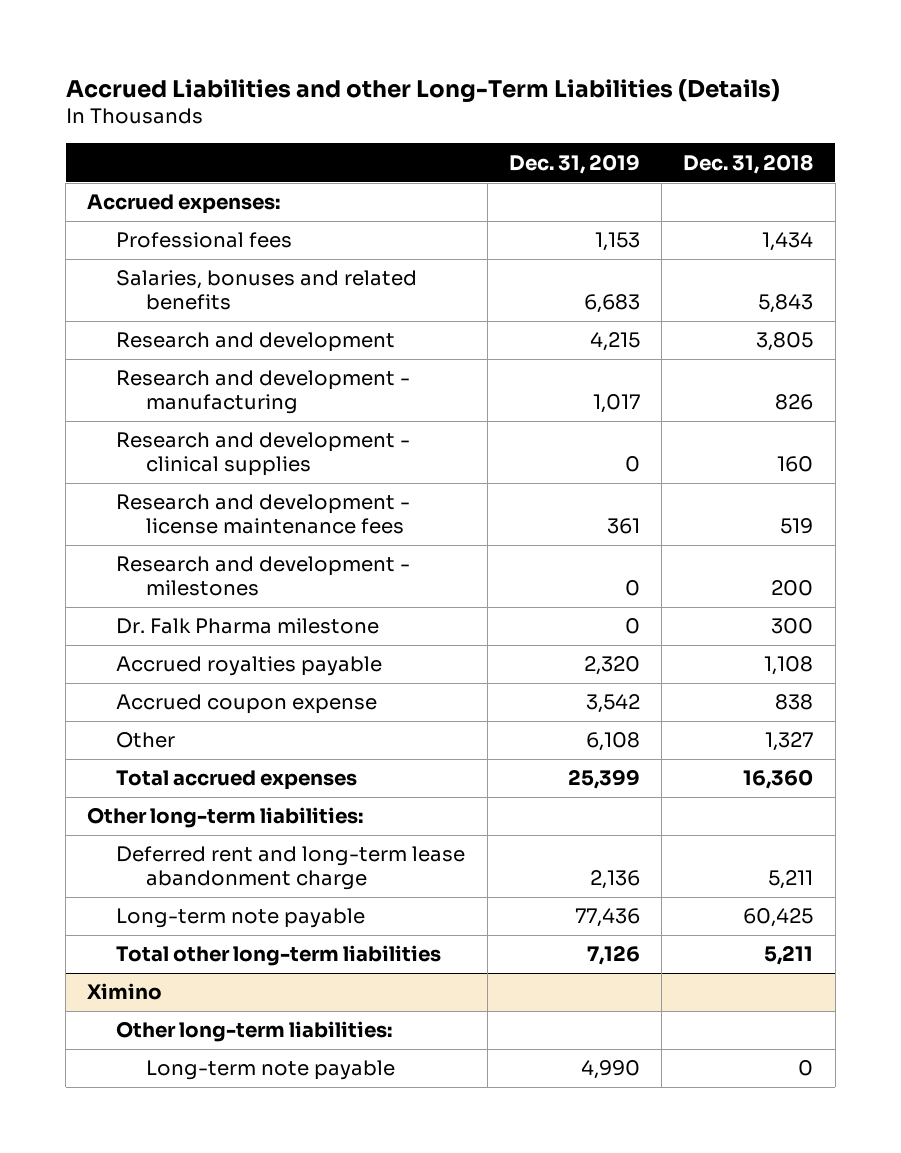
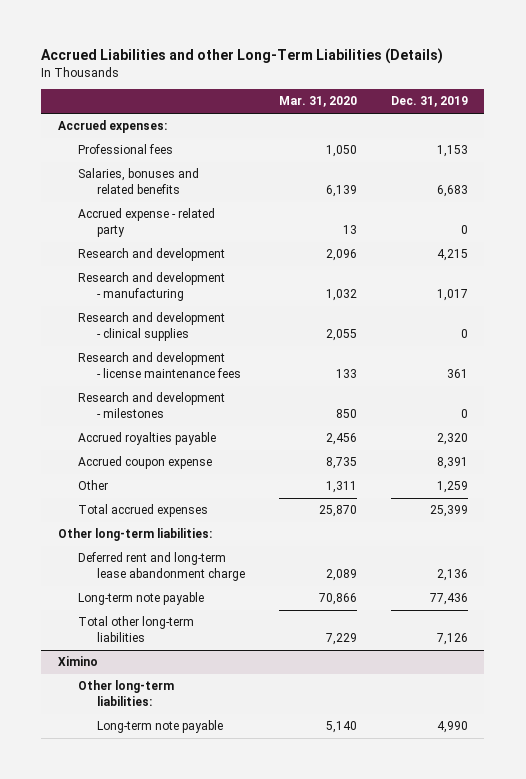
[683,153,814,174] Dec. 31, 2018 -> none
none -> [278,96,357,108] Mar. 31, 2020
none -> [77,208,215,237] Accrued expense - related party
[116,618,380,635] Dr. Falk Pharma milestone -> none
[585,694,640,714] 3,542 -> [436,457,468,470] 8,391
[585,732,640,752] 6,108 -> [436,481,468,494] 1,259

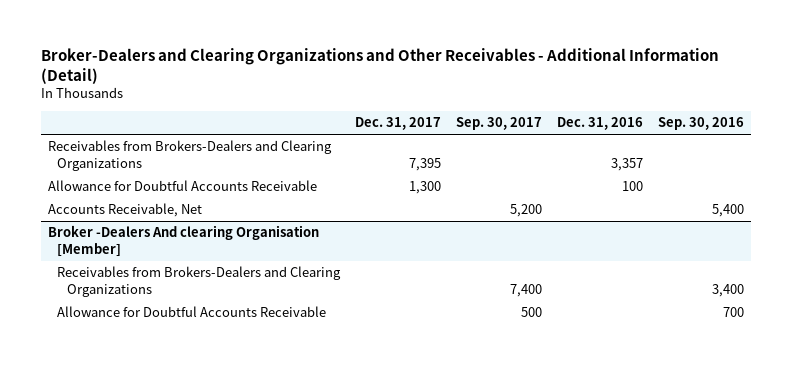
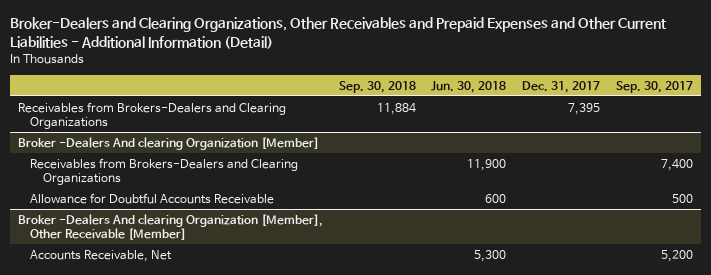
[40,47,719,84] Broker-Dealers and Clearing Organizations and Other Receivables - Additional Information (Detail) -> [9,17,666,50] Broker-Dealers and Clearing Organizations, Other Receivables and Prepaid Expenses and Other Current Liabilities - Additional Information (Detail)
[556,117,643,131] Dec. 31, 2016 -> none
[657,117,744,131] Sep. 30, 2016 -> none
none -> [338,80,416,93] Sep. 30, 2018
none -> [431,80,507,93] Jun. 30, 2018
[47,180,317,192] Allowance for Doubtful Accounts Receivable -> none
[47,203,202,218] Accounts Receivable, Net -> none
[47,225,319,258] Broker -Dealers And clearing Organisation [Member] -> [17,136,319,150] Broker -Dealers And clearing Organization [Member]
none -> [17,213,323,241] Broker -Dealers And clearing Organization [Member], Other Receivable [Member]
none -> [30,249,173,262] Accounts Receivable, Net

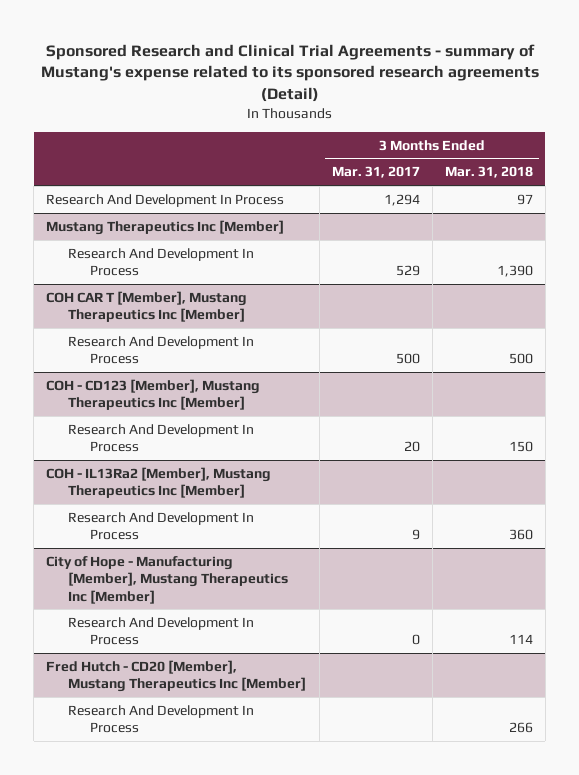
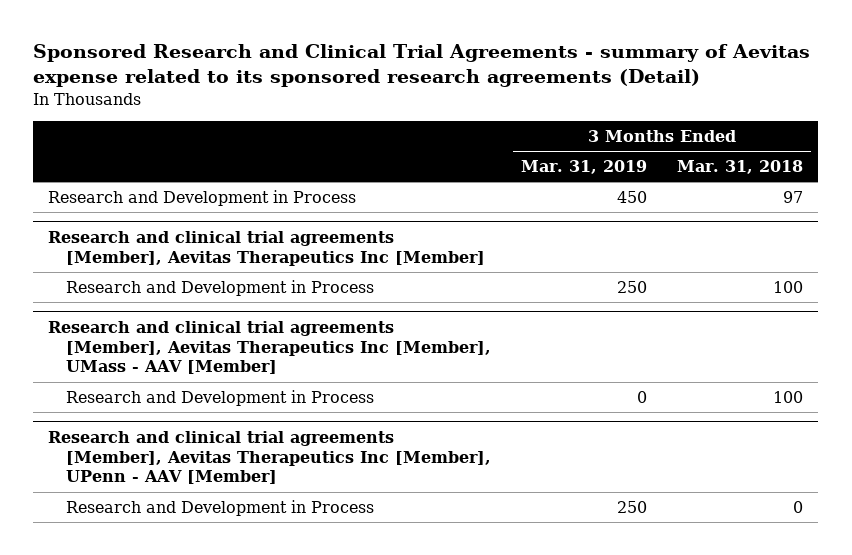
[40,43,539,102] Sponsored Research and Clinical Trial Agreements - summary of Mustang's expense related to its sponsored research agreements (Detail) -> [33,44,811,88] Sponsored Research and Clinical Trial Agreements - summary of Aevitas expense related to its sponsored research agreements (Detail)
[331,166,420,179] Mar. 31, 2017 -> none
none -> [520,160,647,175] Mar. 31, 2019
[46,219,285,235] Mustang Therapeutics Inc [Member] -> none
[46,290,248,323] COH CAR T [Member], Mustang Therapeutics Inc [Member] -> none
[46,378,261,411] COH - CD123 [Member], Mustang Therapeutics Inc [Member] -> none
[46,466,272,499] COH - IL13Ra2 [Member], Mustang Therapeutics Inc [Member] -> none
[68,511,255,541] Research And Development In Process -> none
[46,555,289,604] City of Hope - Manufacturing [Member], Mustang Therapeutics Inc [Member] -> none
[68,616,255,646] Research And Development In Process -> none
[46,659,307,693] Fred Hutch - CD20 [Member], Mustang Therapeutics Inc [Member] -> none
[68,704,255,734] Research And Development In Process -> none
[46,193,285,207] Research And Development In Process -> [48,189,357,206] Research and Development in Process
none -> [48,230,485,266] Research and clinical trial agreements [Member], Aevitas Therapeutics Inc [Member]
[68,247,255,277] Research And Development In Process -> [65,279,374,296] Research and Development in Process
[496,265,533,278] 1,390 -> [773,280,804,293] 100
none -> [48,320,491,375] Research and clinical trial agreements [Member], Aevitas Therapeutics Inc [Member], UMass - AAV [Member]
[68,335,255,365] Research And Development In Process -> [65,389,374,406] Research and Development in Process
[508,353,533,365] 500 -> [773,390,804,403] 100
none -> [48,430,491,485] Research and clinical trial agreements [Member], Aevitas Therapeutics Inc [Member], UPenn - AAV [Member]
[68,423,255,453] Research And Development In Process -> [65,499,374,516] Research and Development in Process
[508,441,533,453] 150 -> [793,500,804,513] 0

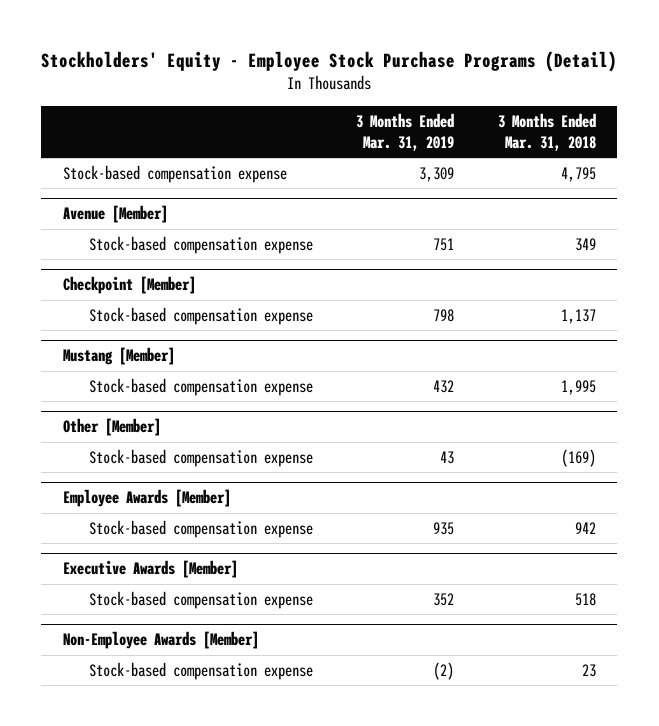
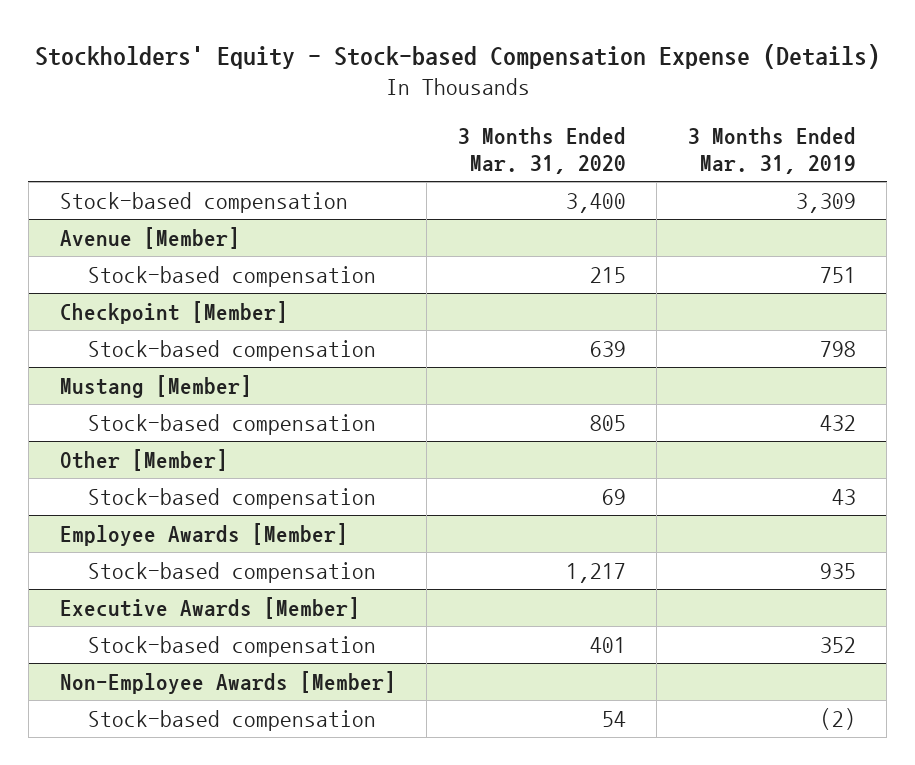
[41,51,618,73] Stockholders' Equity - Employee Stock Purchase Programs (Detail) -> [34,43,880,69] Stockholders' Equity - Stock-based Compensation Expense (Details)
[497,112,596,151] 3 Months Ended Mar. 31, 2018 -> none
none -> [457,126,626,175] 3 Months Ended Mar. 31, 2020
[63,164,288,183] Stock-based compensation expense -> [59,191,348,213] Stock-based compensation
[88,235,313,254] Stock-based compensation expense -> [87,265,376,287] Stock-based compensation
[88,306,313,325] Stock-based compensation expense -> [87,339,376,361] Stock-based compensation
[88,377,313,396] Stock-based compensation expense -> [87,413,376,435] Stock-based compensation
[88,448,313,467] Stock-based compensation expense -> [87,487,376,509] Stock-based compensation
[88,519,313,538] Stock-based compensation expense -> [87,561,376,583] Stock-based compensation
[88,590,313,609] Stock-based compensation expense -> [87,635,376,657] Stock-based compensation
[88,661,313,680] Stock-based compensation expense -> [87,709,376,731] Stock-based compensation

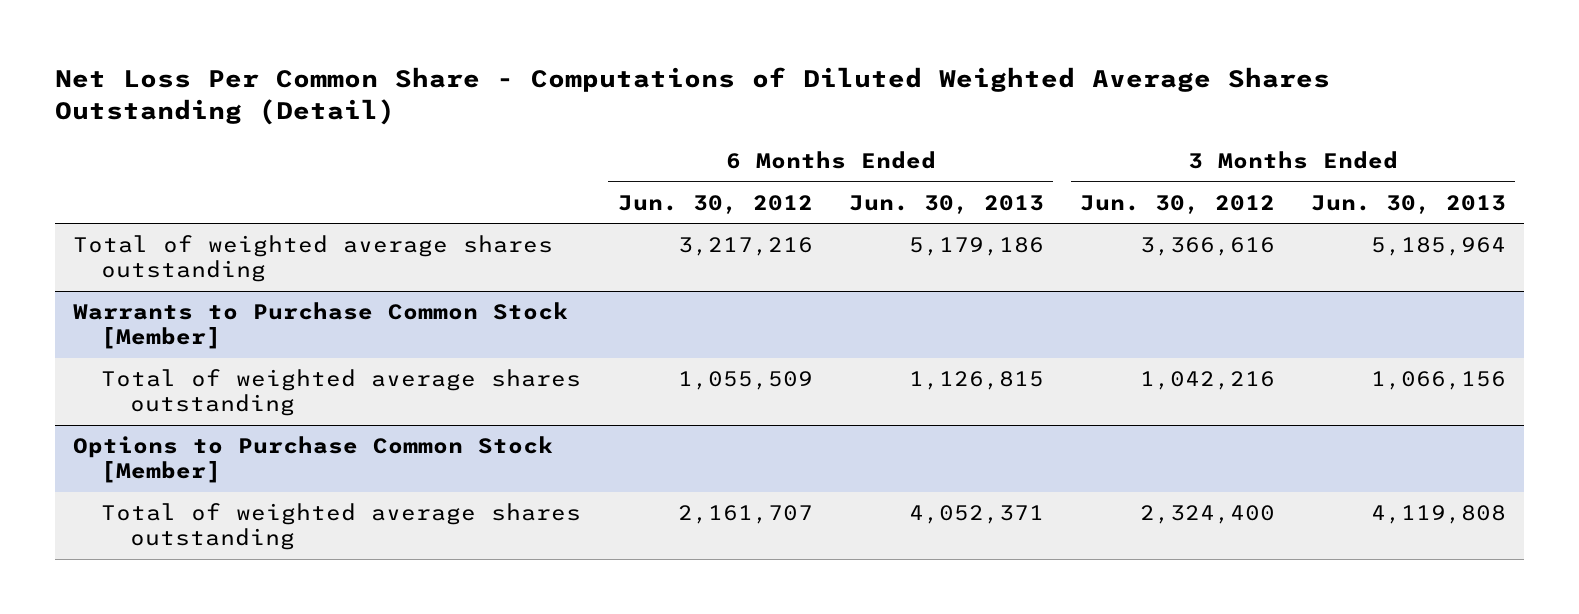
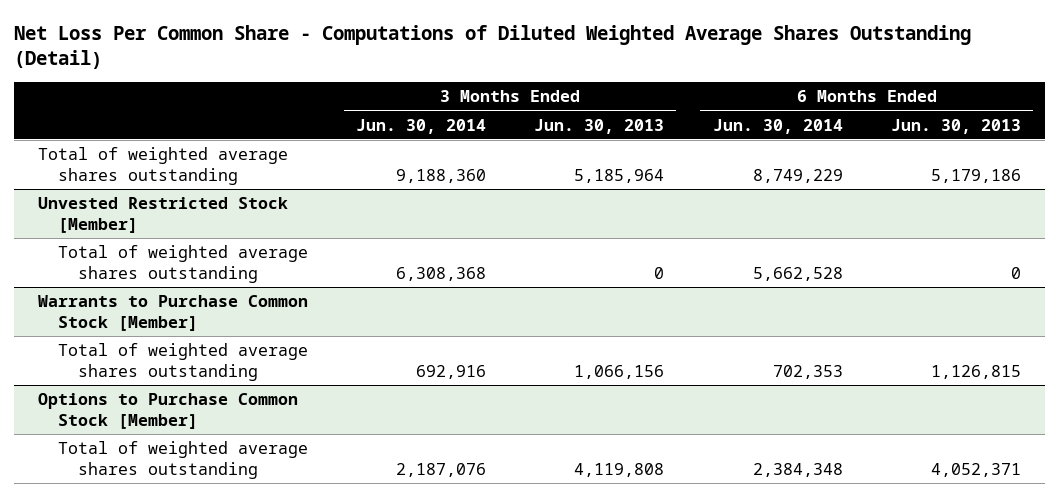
[617,194,813,214] Jun. 30, 2012 -> none
[1079,194,1275,214] Jun. 30, 2012 -> none
none -> [356,118,487,134] Jun. 30, 2014
none -> [712,118,843,134] Jun. 30, 2014
none -> [37,197,288,233] Unvested Restricted Stock [Member]
none -> [57,245,308,283] Total of weighted average shares outstanding

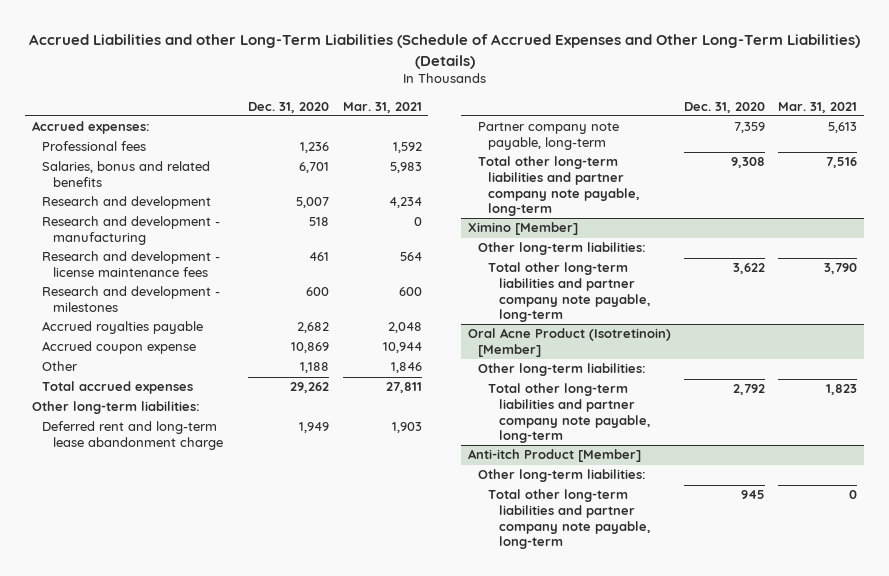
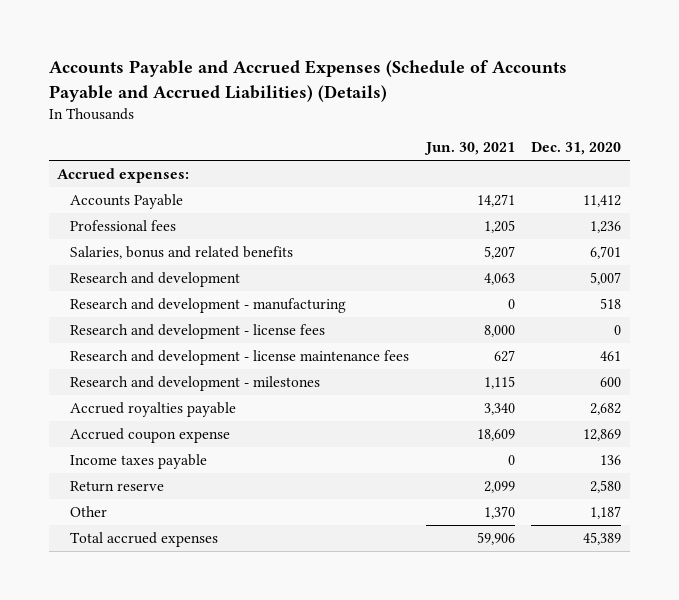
[28,34,860,69] Accrued Liabilities and other Long-Term Liabilities (Schedule of Accrued Expenses and Other Long-Term Liabilities) (Details) -> [48,60,567,102] Accounts Payable and Accrued Expenses (Schedule of Accounts Payable and Accrued Liabilities) (Details)
[342,101,422,113] Mar. 31, 2021 -> none
none -> [423,142,515,156] Jun. 30, 2021
none -> [69,193,183,209] Accounts Payable
none -> [69,323,325,339] Research and development - license fees
[31,401,200,415] Other long-term liabilities: -> none
[42,421,223,451] Deferred rent and long-term lease abandonment charge -> none
[478,122,620,151] Partner company note payable, long-term -> none
[478,156,641,217] Total other long-term liabilities and partner company note payable, long-term -> none
[467,222,578,236] Ximino [Member] -> none
[478,242,647,256] Other long-term liabilities: -> none
[488,262,651,323] Total other long-term liabilities and partner company note payable, long-term -> none
[467,328,671,358] Oral Acne Product (Isotretinoin) [Member] -> none
[478,363,647,377] Other long-term liabilities: -> none
[488,383,651,444] Total other long-term liabilities and partner company note payable, long-term -> none
[467,449,641,463] Anti-itch Product [Member] -> none
[478,469,647,483] Other long-term liabilities: -> none
[488,489,651,550] Total other long-term liabilities and partner company note payable, long-term -> none
[291,342,330,354] 10,869 -> [583,428,622,441] 12,869
none -> [69,453,207,469] Income taxes payable
none -> [69,480,164,492] Return reserve
[300,362,330,374] 1,188 -> [590,505,622,519] 1,187
[290,382,330,394] 29,262 -> [583,531,622,545] 45,389

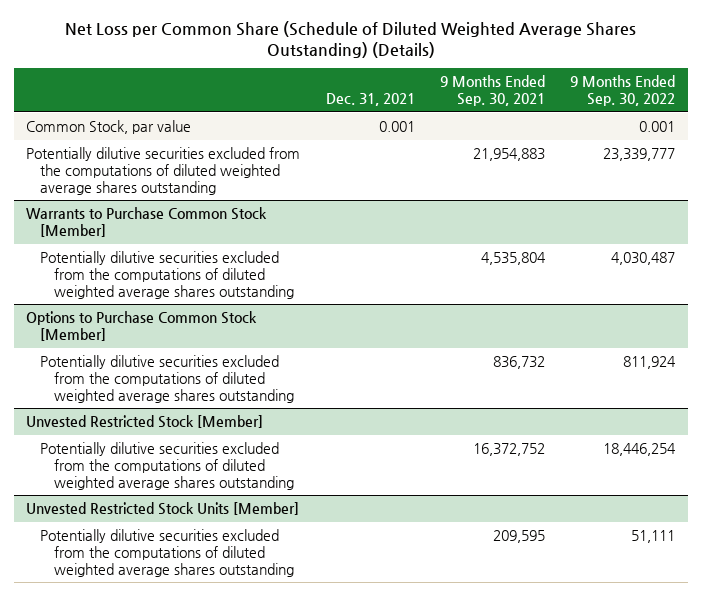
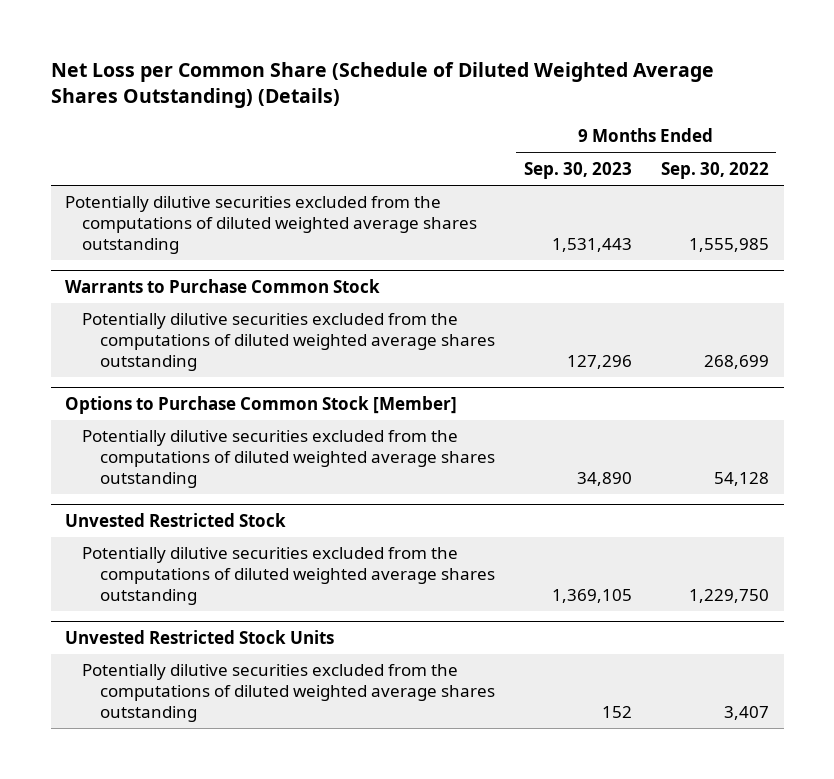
[325,92,415,106] Dec. 31, 2021 -> none
[439,75,545,106] 9 Months Ended Sep. 30, 2021 -> none
none -> [523,161,632,179] Sep. 30, 2023
[26,120,192,135] Common Stock, par value -> none
[603,148,676,162] 23,339,777 -> [689,237,770,252] 1,555,985
[26,207,268,237] Warrants to Purchase Common Stock [Member] -> [65,278,381,293] Warrants to Purchase Common Stock
[611,252,676,266] 4,030,487 -> [704,354,770,369] 268,699
[623,356,677,370] 811,924 -> [714,471,770,486] 54,128
[26,415,264,429] Unvested Restricted Stock [Member] -> [65,512,287,527] Unvested Restricted Stock
[603,443,677,457] 18,446,254 -> [689,588,770,603] 1,229,750
[26,502,300,516] Unvested Restricted Stock Units [Member] -> [65,629,335,644] Unvested Restricted Stock Units
[631,530,676,544] 51,111 -> [724,705,770,720] 3,407

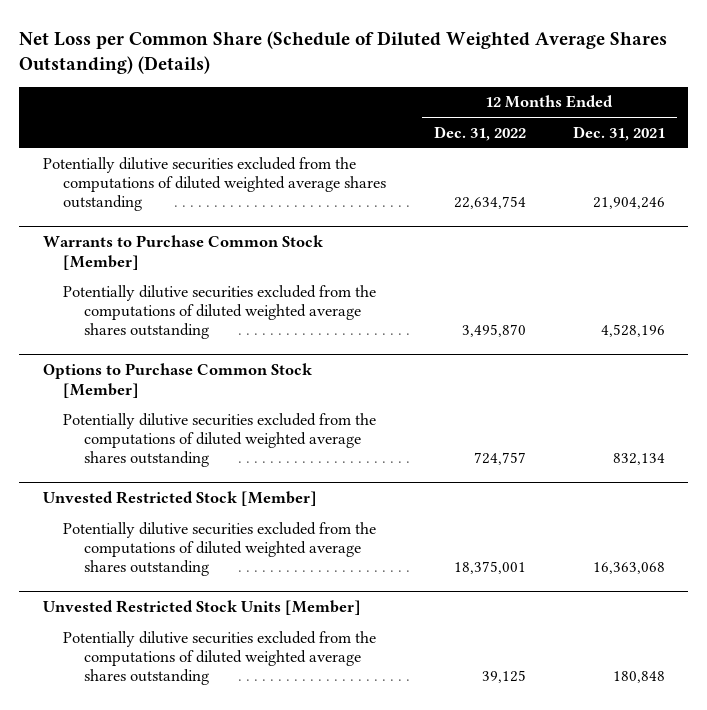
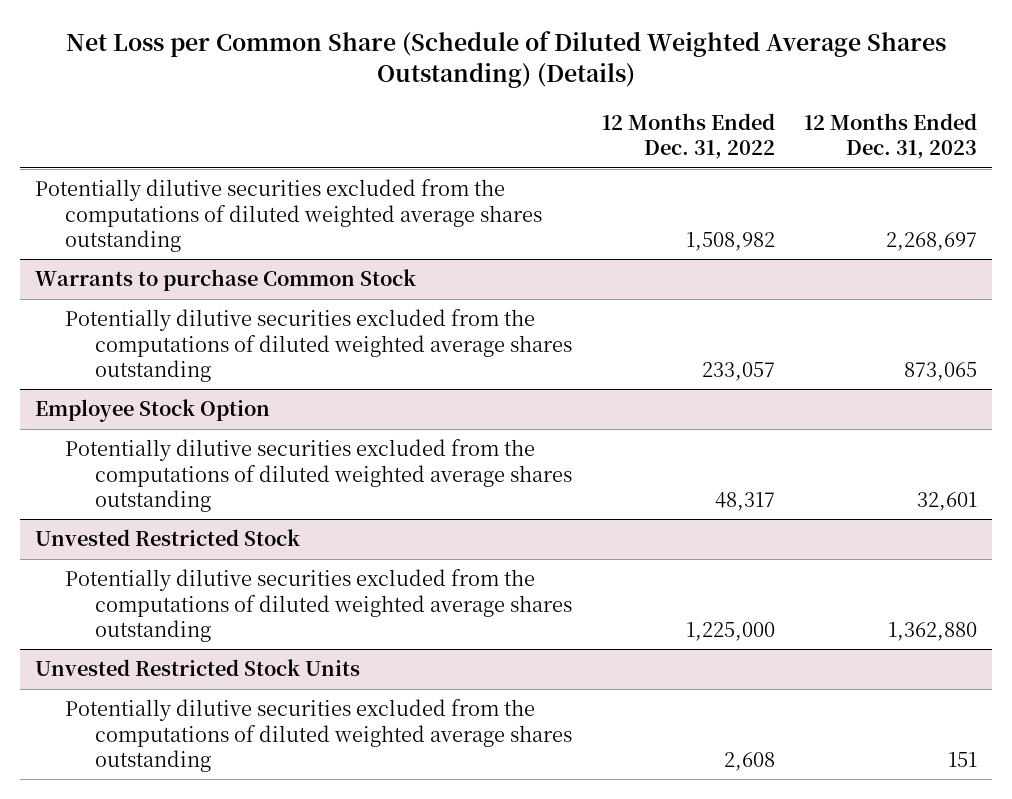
[572,125,665,141] Dec. 31, 2021 -> none
none -> [804,112,978,160] 12 Months Ended Dec. 31, 2023
[453,196,526,210] 22,634,754 -> [685,231,775,251] 1,508,982
[42,235,323,270] Warrants to Purchase Common Stock [Member] -> [34,269,416,292] Warrants to purchase Common Stock
[461,324,526,338] 3,495,870 -> [701,361,775,381] 233,057
[42,363,312,398] Options to Purchase Common Stock [Member] -> [34,399,270,423] Employee Stock Option
[473,452,526,466] 724,757 -> [714,491,775,511] 48,317
[42,491,317,507] Unvested Restricted Stock [Member] -> [34,529,300,547] Unvested Restricted Stock
[453,561,526,575] 18,375,001 -> [685,621,775,641] 1,225,000
[42,600,361,616] Unvested Restricted Stock Units [Member] -> [34,659,360,677] Unvested Restricted Stock Units
[481,670,526,684] 39,125 -> [723,751,775,771] 2,608

